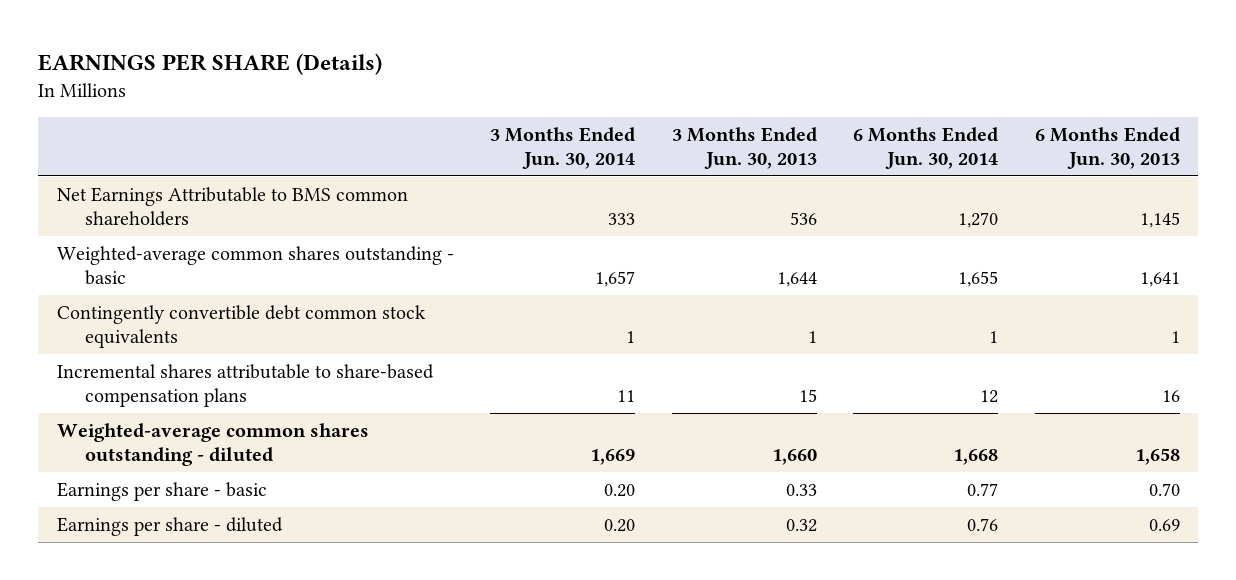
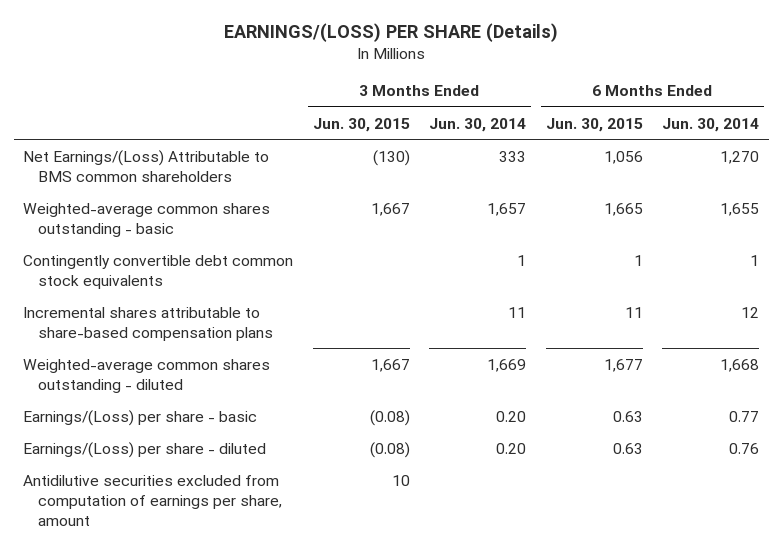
[38,52,383,75] EARNINGS PER SHARE (Details) -> [224,22,559,42] EARNINGS/(LOSS) PER SHARE (Details)
[671,127,817,169] 3 Months Ended Jun. 30, 2013 -> none
[1034,127,1180,169] 6 Months Ended Jun. 30, 2013 -> none
none -> [312,117,410,132] Jun. 30, 2015
none -> [545,117,643,132] Jun. 30, 2015
[56,187,408,226] Net Earnings Attributable to BMS common shareholders -> [23,149,270,182] Net Earnings/(Loss) Attributable to BMS common shareholders
[56,482,267,502] Earnings per share - basic -> [23,409,258,426] Earnings/(Loss) per share - basic
[56,517,283,537] Earnings per share - diluted -> [23,441,267,458] Earnings/(Loss) per share - diluted
none -> [23,474,282,526] Antidilutive securities excluded from computation of earnings per share, amount

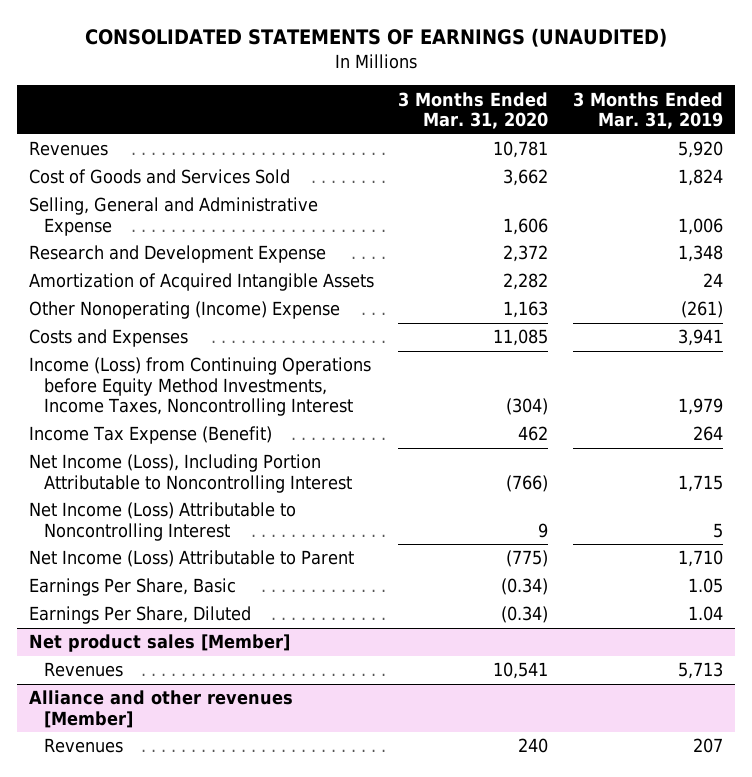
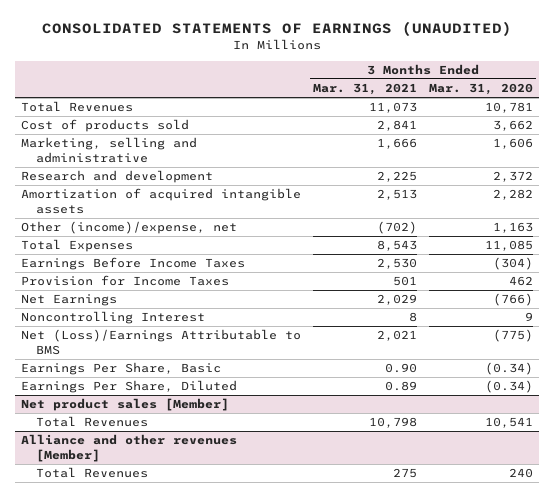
[572,91,723,130] 3 Months Ended Mar. 31, 2019 -> none
none -> [313,83,418,96] Mar. 31, 2021
[29,141,109,157] Revenues -> [20,101,133,113] Total Revenues
[29,169,291,185] Cost of Goods and Services Sold -> [20,119,189,133] Cost of products sold
[29,197,319,236] Selling, General and Administrative Expense -> [20,137,197,164] Marketing, selling and administrative
[29,245,327,264] Research and Development Expense -> [20,170,213,184] Research and development
[29,273,375,292] Amortization of Acquired Intangible Assets -> [20,188,301,215] Amortization of acquired intangible assets
[29,301,341,320] Other Nonoperating (Income) Expense -> [20,221,237,235] Other (income)/expense, net
[29,329,189,348] Costs and Expenses -> [20,239,133,253] Total Expenses
[29,357,372,417] Income (Loss) from Continuing Operations before Equity Method Investments, Income Taxes, Noncontrolling Interest -> [20,257,245,271] Earnings Before Income Taxes
[29,426,273,445] Income Tax Expense (Benefit) -> [20,275,229,287] Provision for Income Taxes
[29,454,352,493] Net Income (Loss), Including Portion Attributable to Noncontrolling Interest -> [20,294,117,307] Net Earnings
[29,502,297,541] Net Income (Loss) Attributable to Noncontrolling Interest -> [20,311,205,325] Noncontrolling Interest
[29,550,355,568] Net Income (Loss) Attributable to Parent -> [20,329,301,356] Net (Loss)/Earnings Attributable to BMS
[43,662,123,678] Revenues -> [36,416,149,428] Total Revenues
[43,738,123,754] Revenues -> [36,467,149,479] Total Revenues

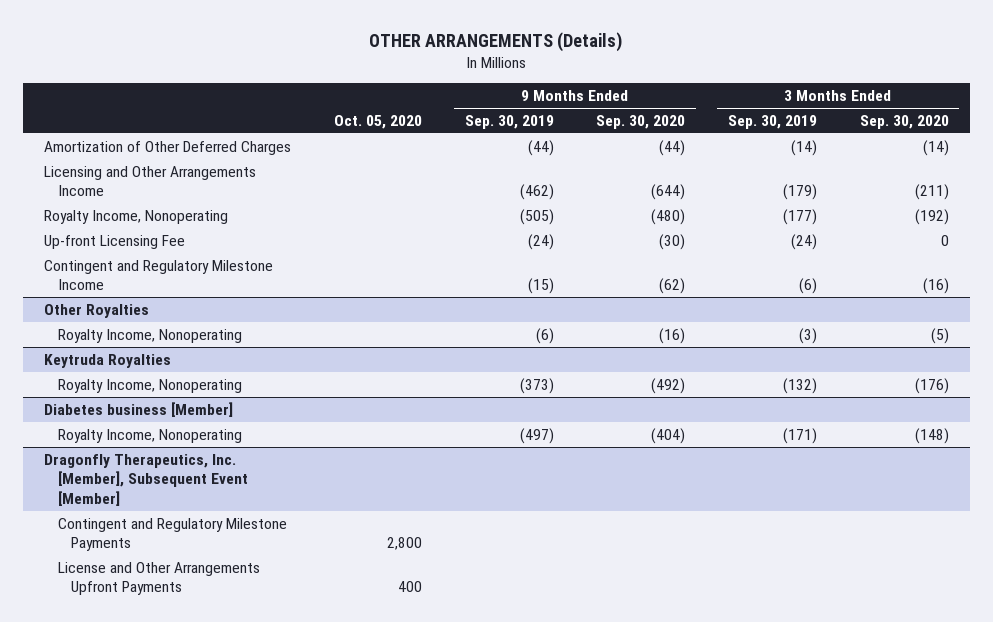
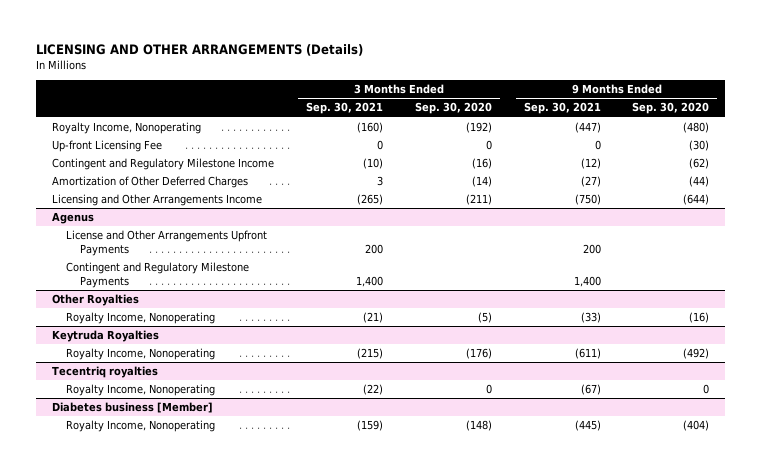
[369,31,623,52] OTHER ARRANGEMENTS (Details) -> [36,43,364,56] LICENSING AND OTHER ARRANGEMENTS (Details)
[333,115,422,130] Oct. 05, 2020 -> none
[464,115,554,130] Sep. 30, 2019 -> none
[727,115,817,130] Sep. 30, 2019 -> none
none -> [306,102,384,115] Sep. 30, 2021
none -> [523,102,601,115] Sep. 30, 2021
[44,140,292,155] Amortization of Other Deferred Charges -> [52,176,249,189] Amortization of Other Deferred Charges
[44,165,257,197] Licensing and Other Arrangements Income -> [52,194,263,207] Licensing and Other Arrangements Income
none -> [52,212,95,225] Agenus
none -> [66,230,268,257] License and Other Arrangements Upfront Payments
none -> [66,262,250,289] Contingent and Regulatory Milestone Payments
none -> [52,366,159,379] Tecentriq royalties
none -> [66,384,216,397] Royalty Income, Nonoperating
[44,453,248,506] Dragonfly Therapeutics, Inc. [Member], Subsequent Event [Member] -> none
[57,517,287,552] Contingent and Regulatory Milestone Payments -> none
[57,561,260,596] License and Other Arrangements Upfront Payments -> none

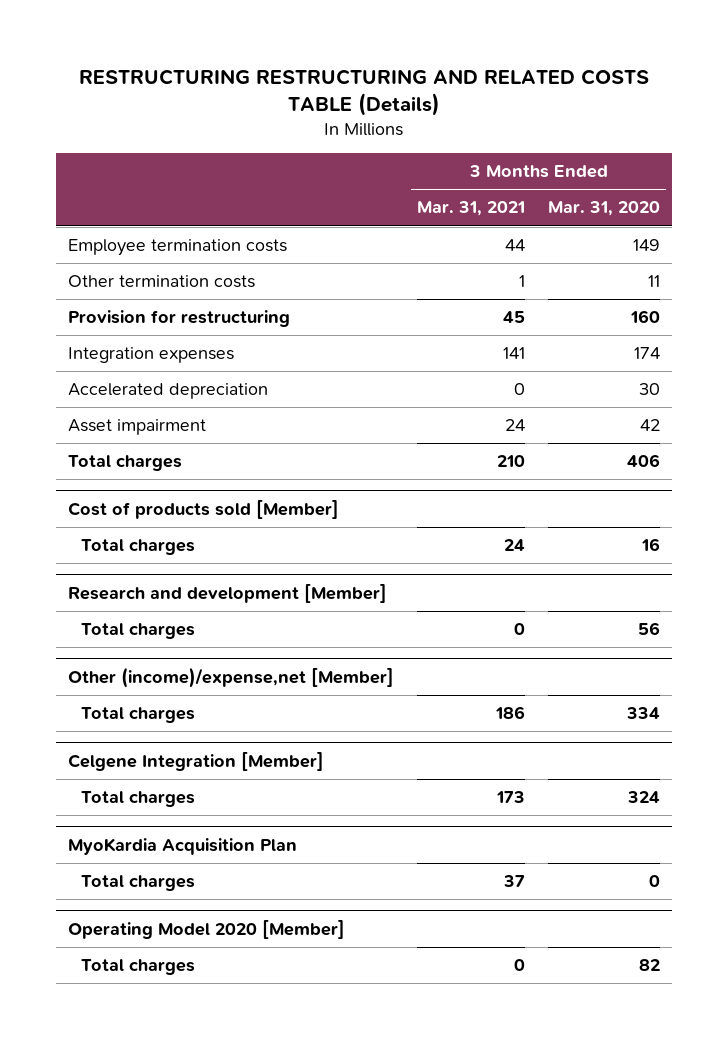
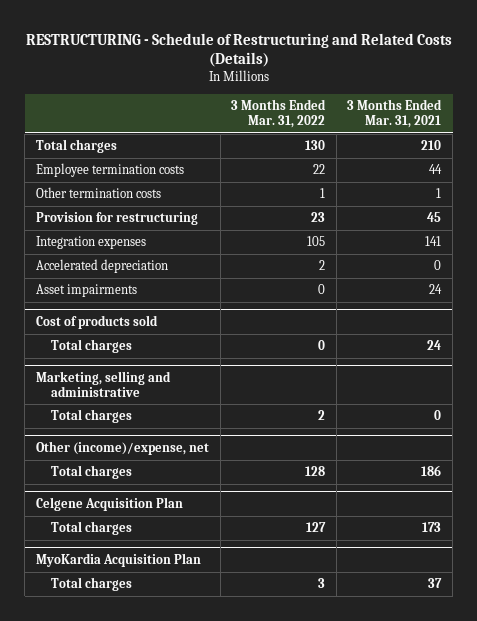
[79,68,650,117] RESTRUCTURING RESTRUCTURING AND RELATED COSTS TABLE (Details) -> [25,32,452,68] RESTRUCTURING - Schedule of Restructuring and Related Costs (Details)
[548,201,661,217] Mar. 31, 2020 -> none
none -> [231,99,327,129] 3 Months Ended Mar. 31, 2022
[67,455,182,472] Total charges -> [36,139,118,154] Total charges
[67,419,206,436] Asset impairment -> [36,284,138,298] Asset impairments
[67,499,339,519] Cost of products sold [Member] -> [36,314,159,329] Cost of products sold
[67,583,387,603] Research and development [Member] -> none
none -> [36,370,172,397] Marketing, selling and administrative
[67,666,394,688] Other (income)/expense,net [Member] -> [36,440,210,455] Other (income)/expense, net
[67,751,324,771] Celgene Integration [Member] -> [36,496,184,511] Celgene Acquisition Plan
[67,919,345,939] Operating Model 2020 [Member] -> none
[80,959,195,976] Total charges -> none

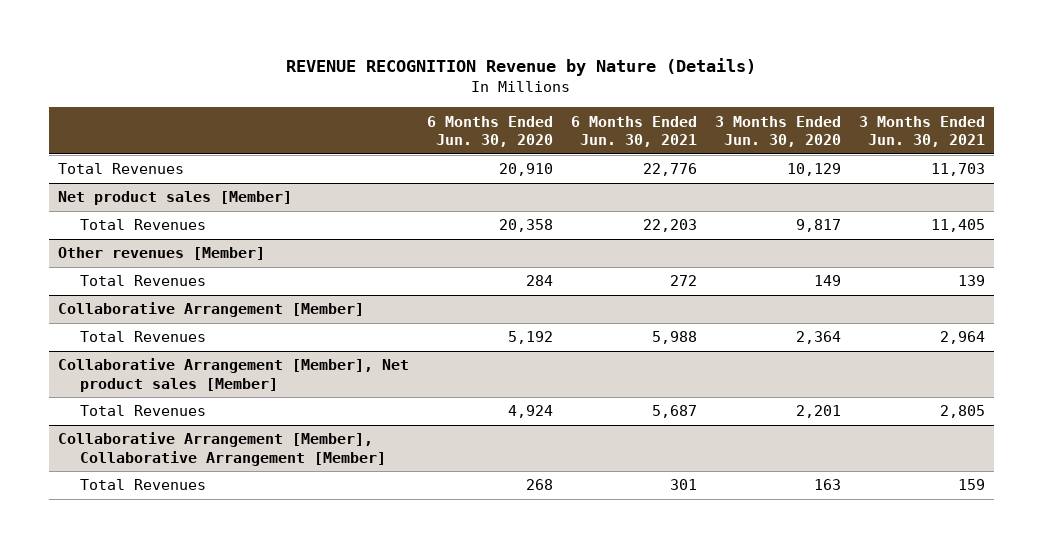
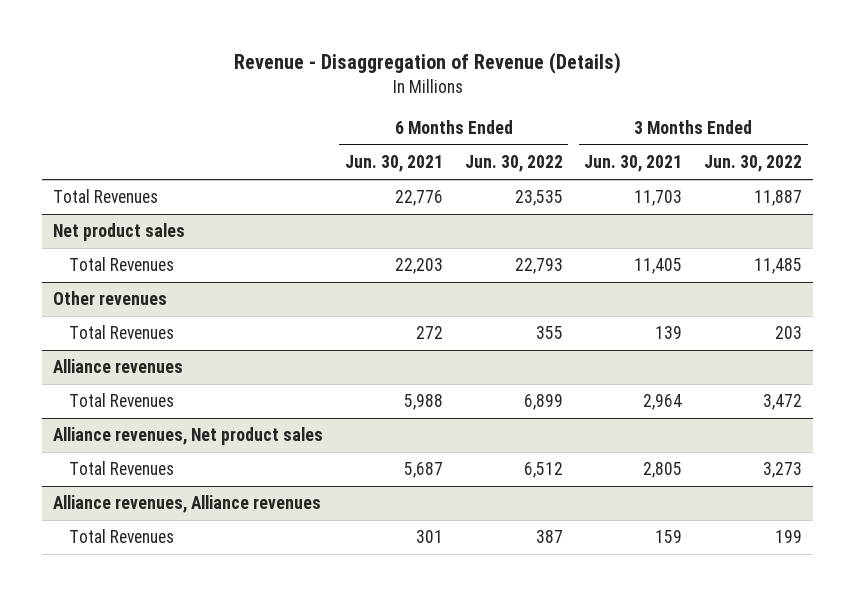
[286,58,757,77] REVENUE RECOGNITION Revenue by Nature (Details) -> [233,52,621,75] Revenue - Disaggregation of Revenue (Details)
[426,115,553,148] 6 Months Ended Jun. 30, 2020 -> none
[714,115,841,148] 3 Months Ended Jun. 30, 2020 -> none
none -> [464,155,563,173] Jun. 30, 2022
none -> [704,155,803,173] Jun. 30, 2022
[58,191,293,206] Net product sales [Member] -> [53,223,186,242] Net product sales
[58,247,266,261] Other revenues [Member] -> [53,291,168,306] Other revenues
[58,302,365,318] Collaborative Arrangement [Member] -> [53,359,184,374] Alliance revenues
[58,358,410,392] Collaborative Arrangement [Member], Net product sales [Member] -> none
none -> [53,427,324,446] Alliance revenues, Net product sales
[58,432,386,466] Collaborative Arrangement [Member], Collaborative Arrangement [Member] -> none
none -> [53,495,322,514] Alliance revenues, Alliance revenues

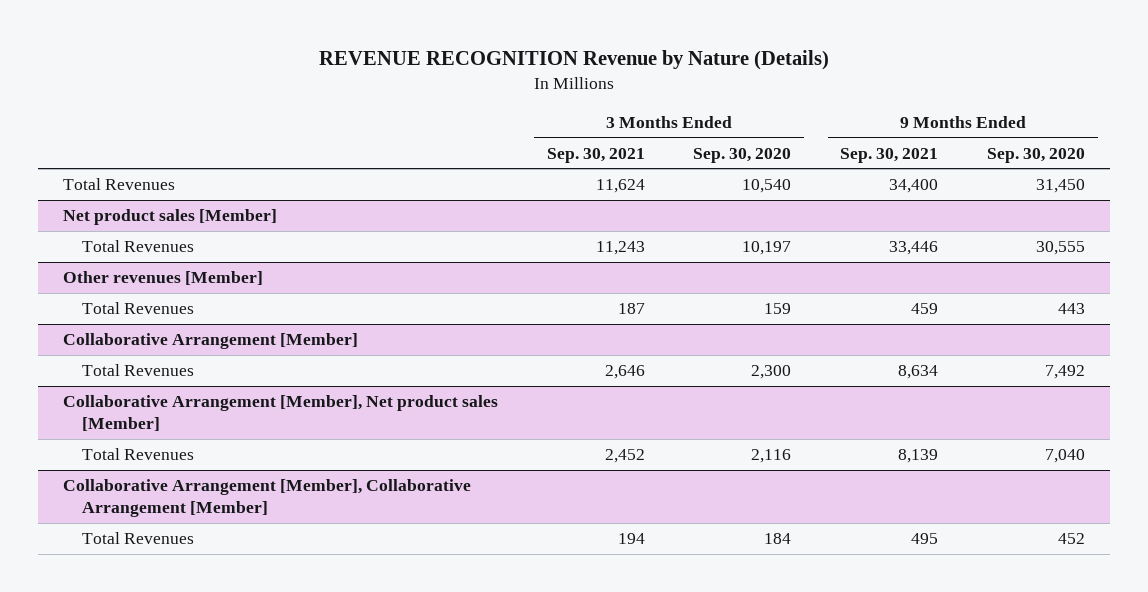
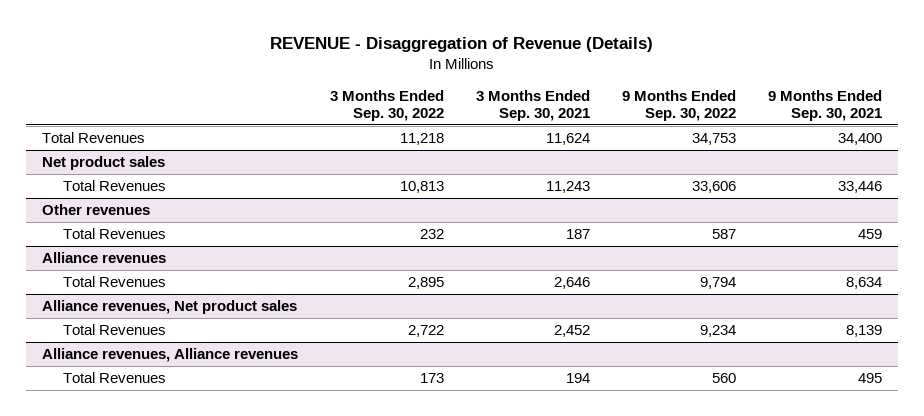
[318,50,829,71] REVENUE RECOGNITION Revenue by Nature (Details) -> [269,36,653,52] REVENUE - Disaggregation of Revenue (Details)
[693,147,792,163] Sep. 30, 2020 -> none
[987,147,1086,163] Sep. 30, 2020 -> none
none -> [329,89,444,121] 3 Months Ended Sep. 30, 2022
none -> [622,89,737,121] 9 Months Ended Sep. 30, 2022
[62,209,277,226] Net product sales [Member] -> [41,156,165,171] Net product sales
[62,271,263,286] Other revenues [Member] -> [41,204,150,216] Other revenues
[62,333,358,350] Collaborative Arrangement [Member] -> [41,252,166,264] Alliance revenues
[62,395,498,432] Collaborative Arrangement [Member], Net product sales [Member] -> none
none -> [41,300,297,315] Alliance revenues, Net product sales
[62,479,471,518] Collaborative Arrangement [Member], Collaborative Arrangement [Member] -> none
none -> [41,348,298,363] Alliance revenues, Alliance revenues

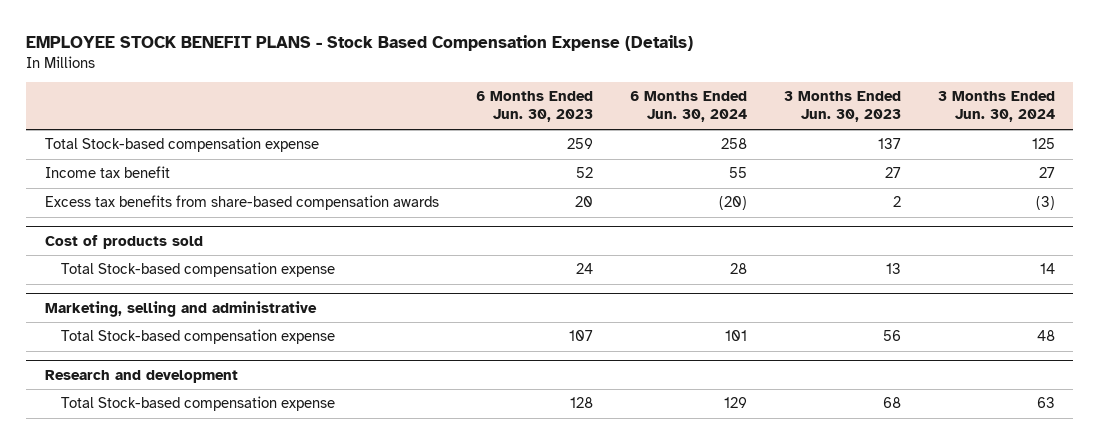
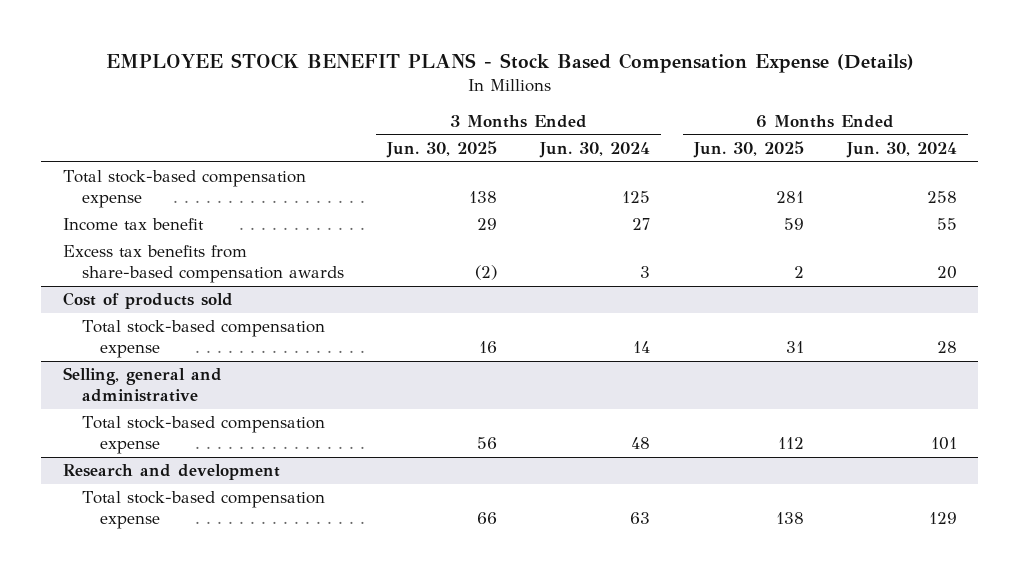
[475,91,593,123] 6 Months Ended Jun. 30, 2023 -> none
[783,91,901,123] 3 Months Ended Jun. 30, 2023 -> none
none -> [385,141,497,159] Jun. 30, 2025
none -> [692,141,804,159] Jun. 30, 2025
[44,137,319,153] Total Stock-based compensation expense -> [62,170,306,209] Total stock-based compensation expense
[718,196,747,211] (20) -> [936,266,957,280] 20
[1035,196,1055,211] (3) -> [640,266,651,279] 3
[61,262,336,278] Total Stock-based compensation expense -> [81,320,325,359] Total stock-based compensation expense
[44,300,317,317] Marketing, selling and administrative -> [62,367,222,403] Selling, general and administrative
[61,329,336,345] Total Stock-based compensation expense -> [81,416,325,455] Total stock-based compensation expense
[61,396,336,412] Total Stock-based compensation expense -> [81,491,325,530] Total stock-based compensation expense

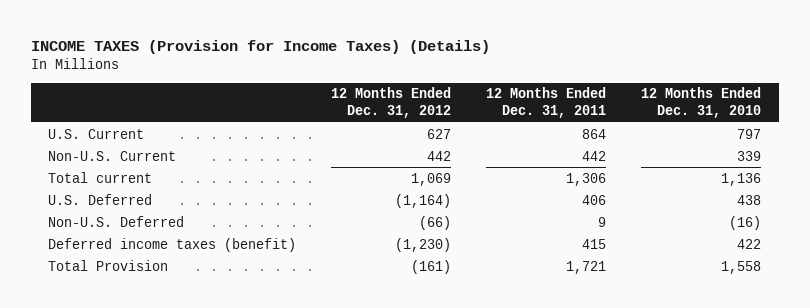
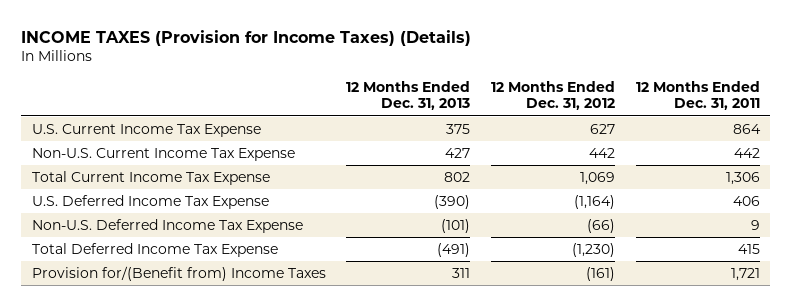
[641,87,762,118] 12 Months Ended Dec. 31, 2010 -> none
none -> [346,81,471,111] 12 Months Ended Dec. 31, 2013
[48,128,145,139] U.S. Current -> [31,123,261,137] U.S. Current Income Tax Expense
[48,150,177,161] Non-U.S. Current -> [31,147,295,161] Non-U.S. Current Income Tax Expense
[48,171,153,183] Total current -> [31,170,270,185] Total Current Income Tax Expense
[48,193,153,205] U.S. Deferred -> [31,194,269,209] U.S. Deferred Income Tax Expense
[48,215,185,227] Non-U.S. Deferred -> [31,218,303,233] Non-U.S. Deferred Income Tax Expense
[48,237,297,252] Deferred income taxes (benefit) -> [31,242,278,257] Total Deferred Income Tax Expense
[48,259,169,271] Total Provision -> [31,265,326,281] Provision for/(Benefit from) Income Taxes

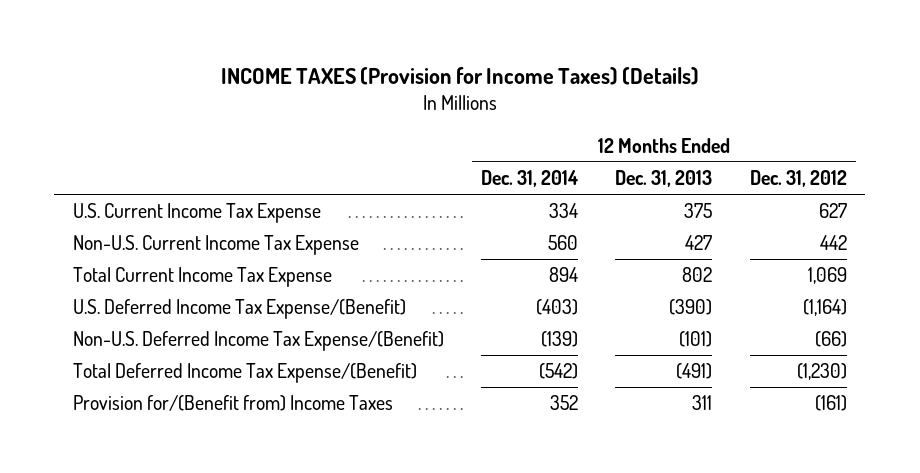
[635,81,760,111] 12 Months Ended Dec. 31, 2011 -> none
none -> [481,170,579,188] Dec. 31, 2014
[31,194,269,209] U.S. Deferred Income Tax Expense -> [72,299,406,320] U.S. Deferred Income Tax Expense/(Benefit)
[31,218,303,233] Non-U.S. Deferred Income Tax Expense -> [72,331,444,352] Non-U.S. Deferred Income Tax Expense/(Benefit)
[31,242,278,257] Total Deferred Income Tax Expense -> [72,363,417,384] Total Deferred Income Tax Expense/(Benefit)

